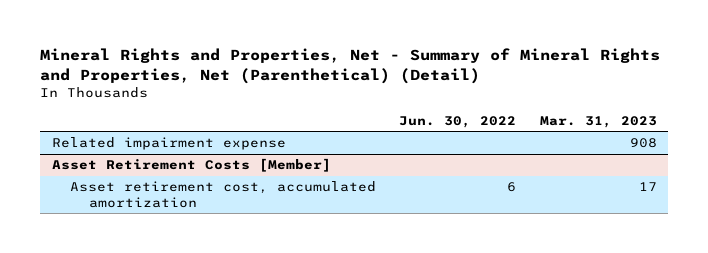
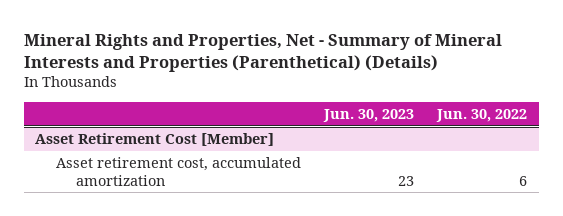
[40,47,661,84] Mineral Rights and Properties, Net - Summary of Mineral Rights and Properties, Net (Parenthetical) (Detail) -> [23,33,502,72] Mineral Rights and Properties, Net - Summary of Mineral Interests and Properties (Parenthetical) (Details)
[539,115,657,128] Mar. 31, 2023 -> none
none -> [323,108,415,122] Jun. 30, 2023
[51,137,286,151] Related impairment expense -> none
[51,158,331,173] Asset Retirement Costs [Member] -> [35,133,275,147] Asset Retirement Cost [Member]

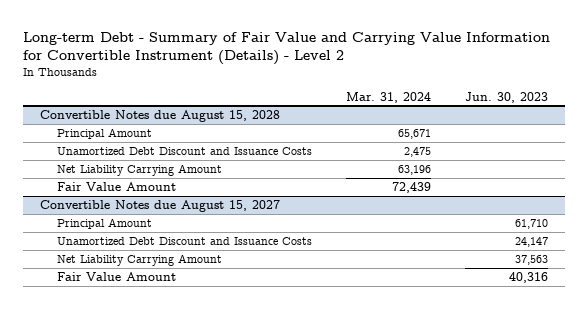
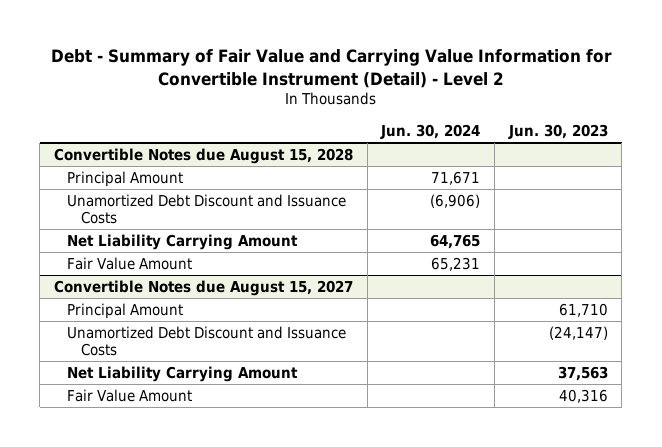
[23,31,551,66] Long-term Debt - Summary of Fair Value and Carrying Value Information for Convertible Instrument (Details) - Level 2 -> [50,49,612,88] Debt - Summary of Fair Value and Carrying Value Information for Convertible Instrument (Detail) - Level 2
[345,91,431,103] Mar. 31, 2024 -> none
none -> [380,123,481,139] Jun. 30, 2024
[514,236,548,247] 24,147 -> [548,326,608,341] (24,147)

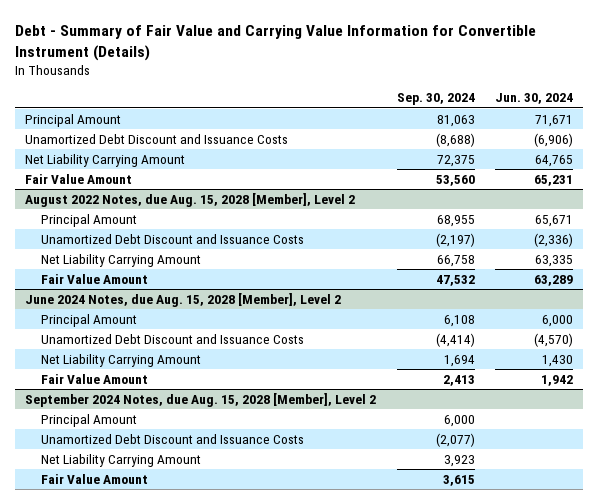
[50,49,612,88] Debt - Summary of Fair Value and Carrying Value Information for Convertible Instrument (Detail) - Level 2 -> [15,24,537,61] Debt - Summary of Fair Value and Carrying Value Information for Convertible Instrument (Details)
[507,123,608,139] Jun. 30, 2023 -> none
none -> [396,93,475,106] Sep. 30, 2024
[53,148,353,165] Convertible Notes due August 15, 2028 -> none
[53,280,353,297] Convertible Notes due August 15, 2027 -> none
[67,303,184,320] Principal Amount -> none
[67,326,347,356] Unamortized Debt Discount and Issuance Costs -> none
[67,366,299,383] Net Liability Carrying Amount -> none
[67,389,193,403] Fair Value Amount -> none
none -> [25,192,356,207] August 2022 Notes, due Aug. 15, 2028 [Member], Level 2
none -> [41,213,138,227] Principal Amount
none -> [41,233,305,244] Unamortized Debt Discount and Issuance Costs
none -> [41,253,202,267] Net Liability Carrying Amount
none -> [41,273,149,284] Fair Value Amount
none -> [25,292,342,307] June 2024 Notes, due Aug. 15, 2028 [Member], Level 2
none -> [41,313,138,327] Principal Amount
none -> [41,333,305,344] Unamortized Debt Discount and Issuance Costs
none -> [41,353,202,367] Net Liability Carrying Amount
none -> [41,373,149,384] Fair Value Amount
none -> [25,392,377,407] September 2024 Notes, due Aug. 15, 2028 [Member], Level 2
none -> [41,413,138,427] Principal Amount
none -> [41,433,305,444] Unamortized Debt Discount and Issuance Costs
none -> [41,453,202,467] Net Liability Carrying Amount
none -> [41,473,149,484] Fair Value Amount

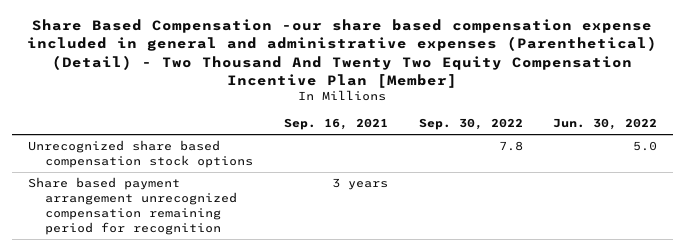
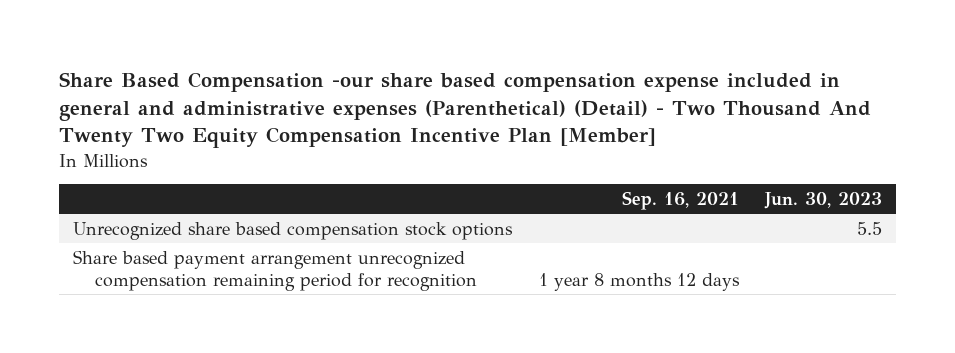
[418,118,523,131] Sep. 30, 2022 -> none
[553,118,658,131] Jun. 30, 2022 -> none
none -> [764,191,883,209] Jun. 30, 2023
[331,178,388,191] 3 years -> [538,272,740,291] 1 year 8 months 12 days

